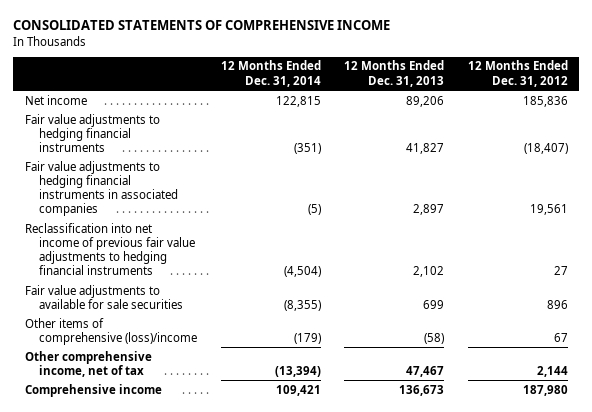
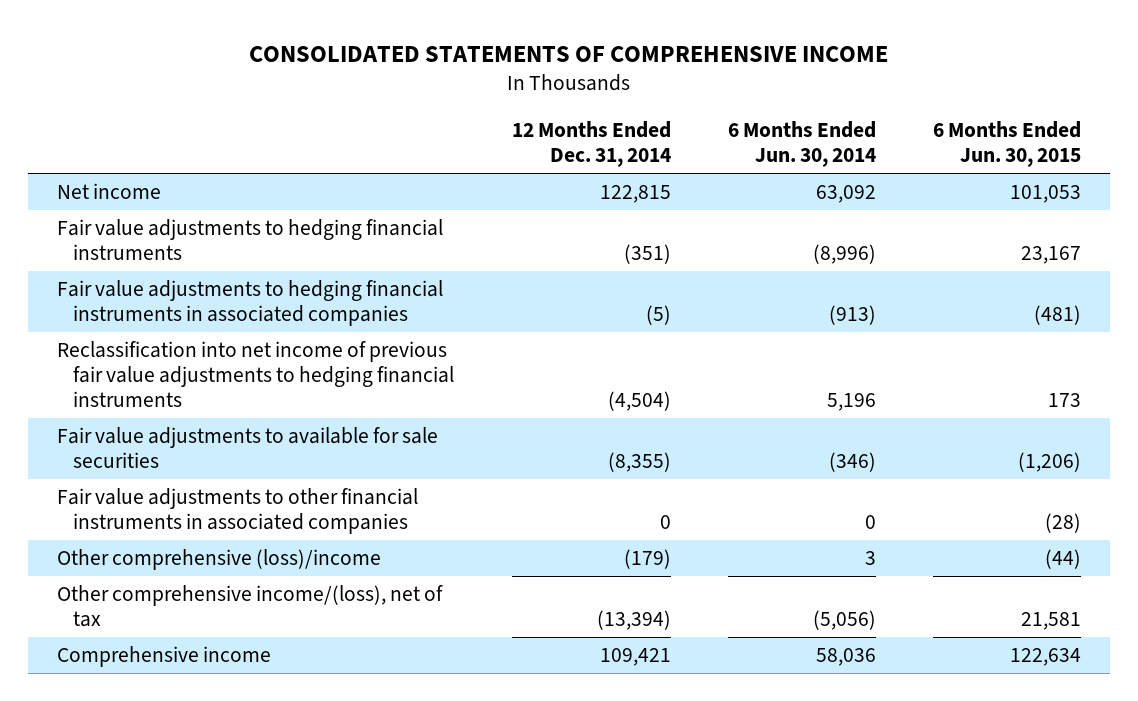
[344,60,445,87] 12 Months Ended Dec. 31, 2013 -> none
[467,60,568,87] 12 Months Ended Dec. 31, 2012 -> none
none -> [728,120,877,168] 6 Months Ended Jun. 30, 2014
none -> [933,120,1082,168] 6 Months Ended Jun. 30, 2015
none -> [57,488,419,535] Fair value adjustments to other financial instruments in associated companies
[24,317,198,345] Other items of comprehensive (loss)/income -> [57,549,382,571] Other comprehensive (loss)/income
[24,350,152,377] Other comprehensive income, net of tax -> [57,585,444,628] Other comprehensive income/(loss), net of tax

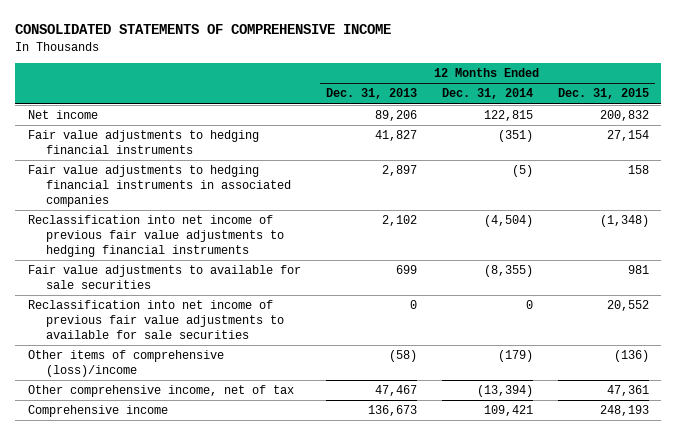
[728,120,877,168] 6 Months Ended Jun. 30, 2014 -> none
[933,120,1082,168] 6 Months Ended Jun. 30, 2015 -> none
none -> [325,88,417,100] Dec. 31, 2013
none -> [557,88,649,100] Dec. 31, 2015
[57,488,419,535] Fair value adjustments to other financial instruments in associated companies -> none
none -> [27,300,284,340] Reclassification into net income of previous fair value adjustments to available for sale securities
[57,549,382,571] Other comprehensive (loss)/income -> [27,350,224,378] Other items of comprehensive (loss)/income
[57,585,444,628] Other comprehensive income/(loss), net of tax -> [27,385,294,398] Other comprehensive income, net of tax

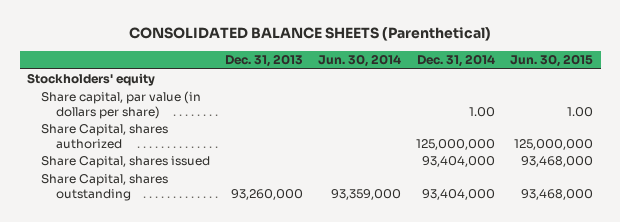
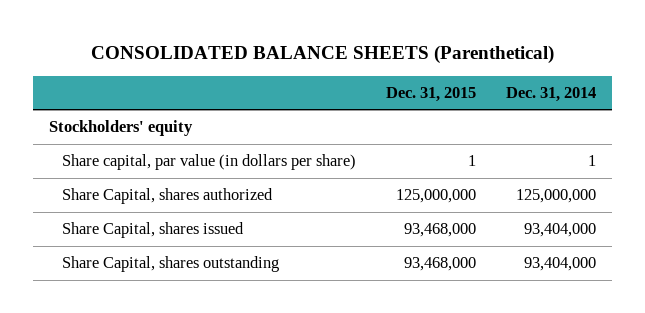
[225,54,304,68] Dec. 31, 2013 -> none
[318,54,402,68] Jun. 30, 2014 -> none
[510,54,594,68] Jun. 30, 2015 -> none
none -> [386,86,477,102] Dec. 31, 2015
[469,106,496,117] 1.00 -> [588,155,597,167] 1

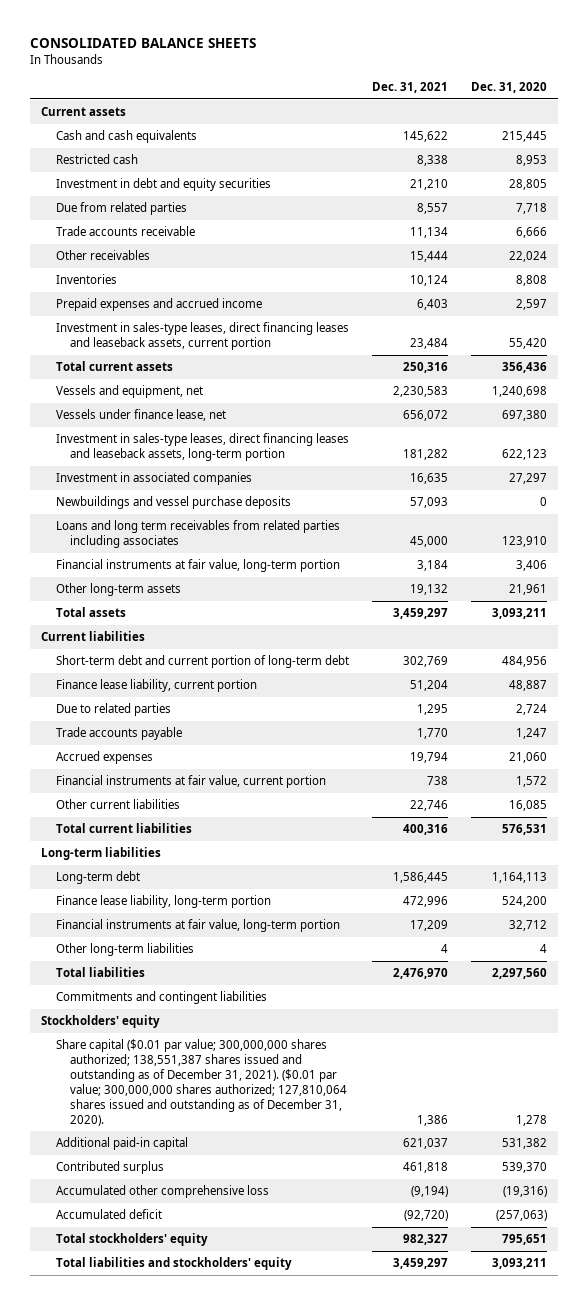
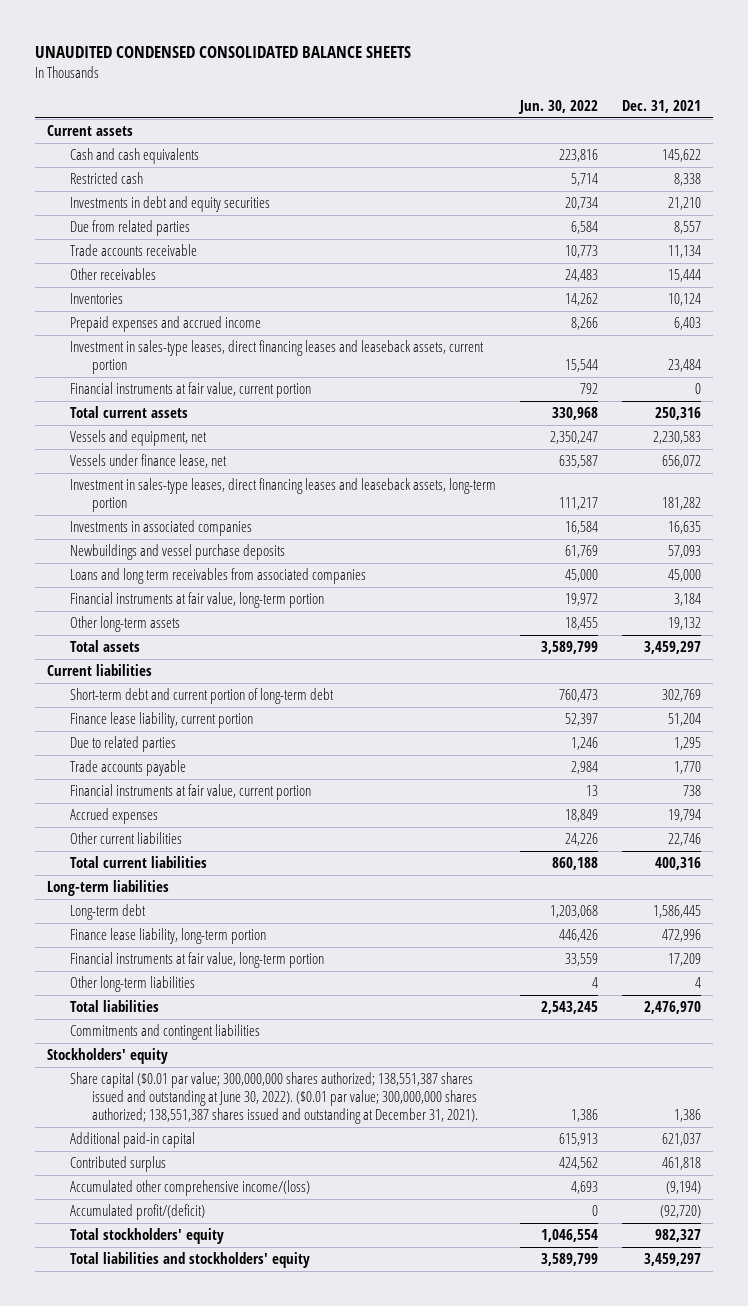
[29,38,256,49] CONSOLIDATED BALANCE SHEETS -> [35,46,412,59] UNAUDITED CONDENSED CONSOLIDATED BALANCE SHEETS
[470,82,547,94] Dec. 31, 2020 -> none
none -> [517,99,598,114] Jun. 30, 2022
[55,177,271,191] Investment in debt and equity securities -> [69,196,270,213] Investments in debt and equity securities
none -> [69,382,311,399] Financial instruments at fair value, current portion
[55,471,252,485] Investment in associated companies -> [69,520,252,537] Investments in associated companies
[55,519,340,548] Loans and long term receivables from related parties including associates -> [69,568,366,585] Loans and long term receivables from associated companies
[55,750,153,764] Accrued expenses -> [69,808,158,825] Accrued expenses
[55,1038,348,1126] Share capital ($0.01 par value; 300,000,000 shares authorized; 138,551,387 shares issued and outstanding as of December 31, 2021). ($0.01 par value; 300,000,000 shares authorized; 127,810,064 shares issued and outstanding as of December 31, 2020). -> [69,1072,479,1125] Share capital ($0.01 par value; 300,000,000 shares authorized; 138,551,387 shares issued and outstanding at June 30, 2022). ($0.01 par value; 300,000,000 shares authorized; 138,551,387 shares issued and outstanding at December 31, 2021).
[55,1184,269,1198] Accumulated other comprehensive loss -> [69,1180,310,1197] Accumulated other comprehensive income/(loss)
[55,1208,162,1219] Accumulated deficit -> [69,1204,205,1221] Accumulated profit/(deficit)

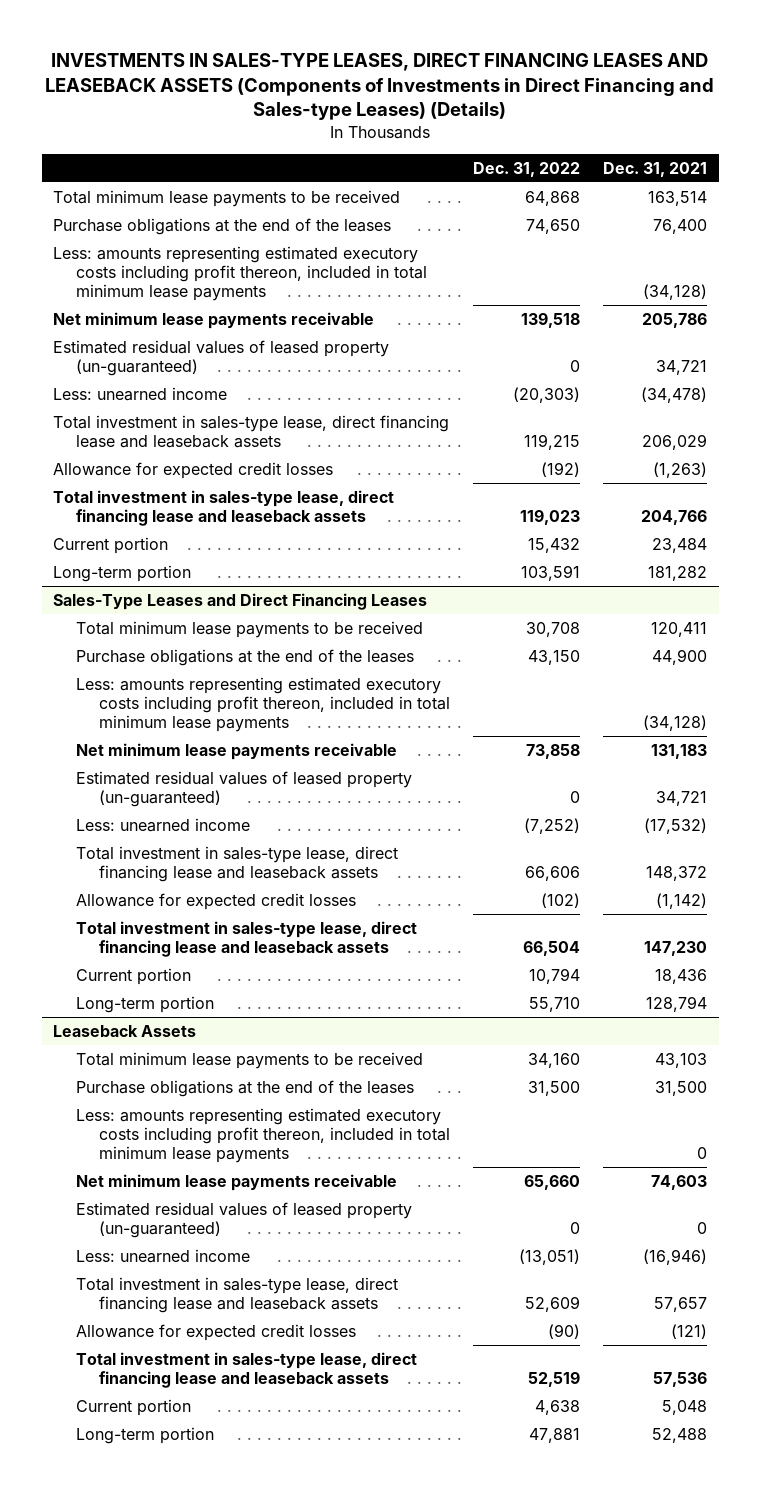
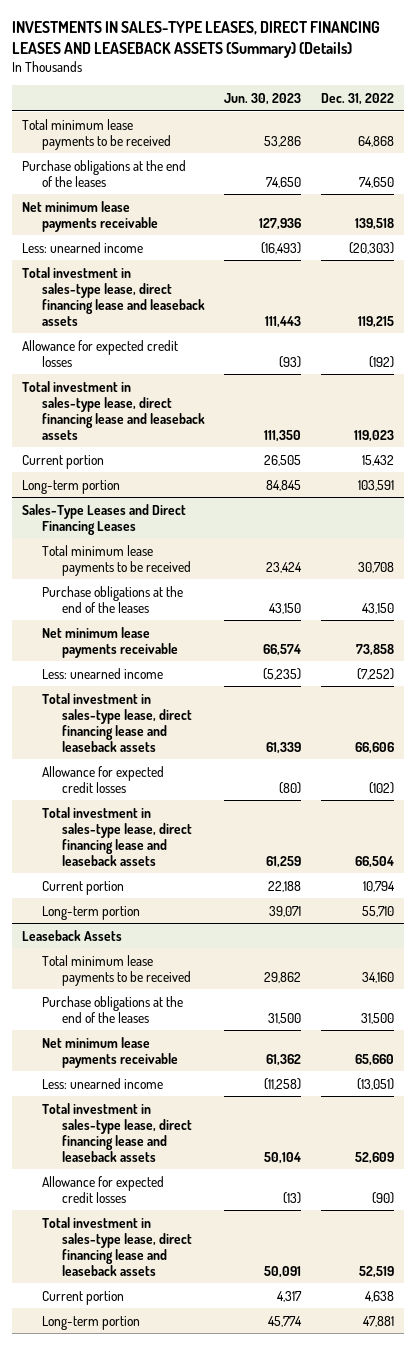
[45,52,715,121] INVESTMENTS IN SALES-TYPE LEASES, DIRECT FINANCING LEASES AND LEASEBACK ASSETS (Components of Investments in Direct Financing and Sales-type Leases) (Details) -> [12,20,381,58] INVESTMENTS IN SALES-TYPE LEASES, DIRECT FINANCING LEASES AND LEASEBACK ASSETS (Summary) (Details)
[603,161,708,177] Dec. 31, 2021 -> none
none -> [224,92,302,105] Jun. 30, 2023
[53,245,428,301] Less: amounts representing estimated executory costs including profit thereon, included in total minimum lease payments -> none
[53,339,390,376] Estimated residual values of leased property (un-guaranteed) -> none
[76,676,451,732] Less: amounts representing estimated executory costs including profit thereon, included in total minimum lease payments -> none
[76,770,413,807] Estimated residual values of leased property (un-guaranteed) -> none
[76,1107,451,1163] Less: amounts representing estimated executory costs including profit thereon, included in total minimum lease payments -> none
[76,1201,413,1238] Estimated residual values of leased property (un-guaranteed) -> none

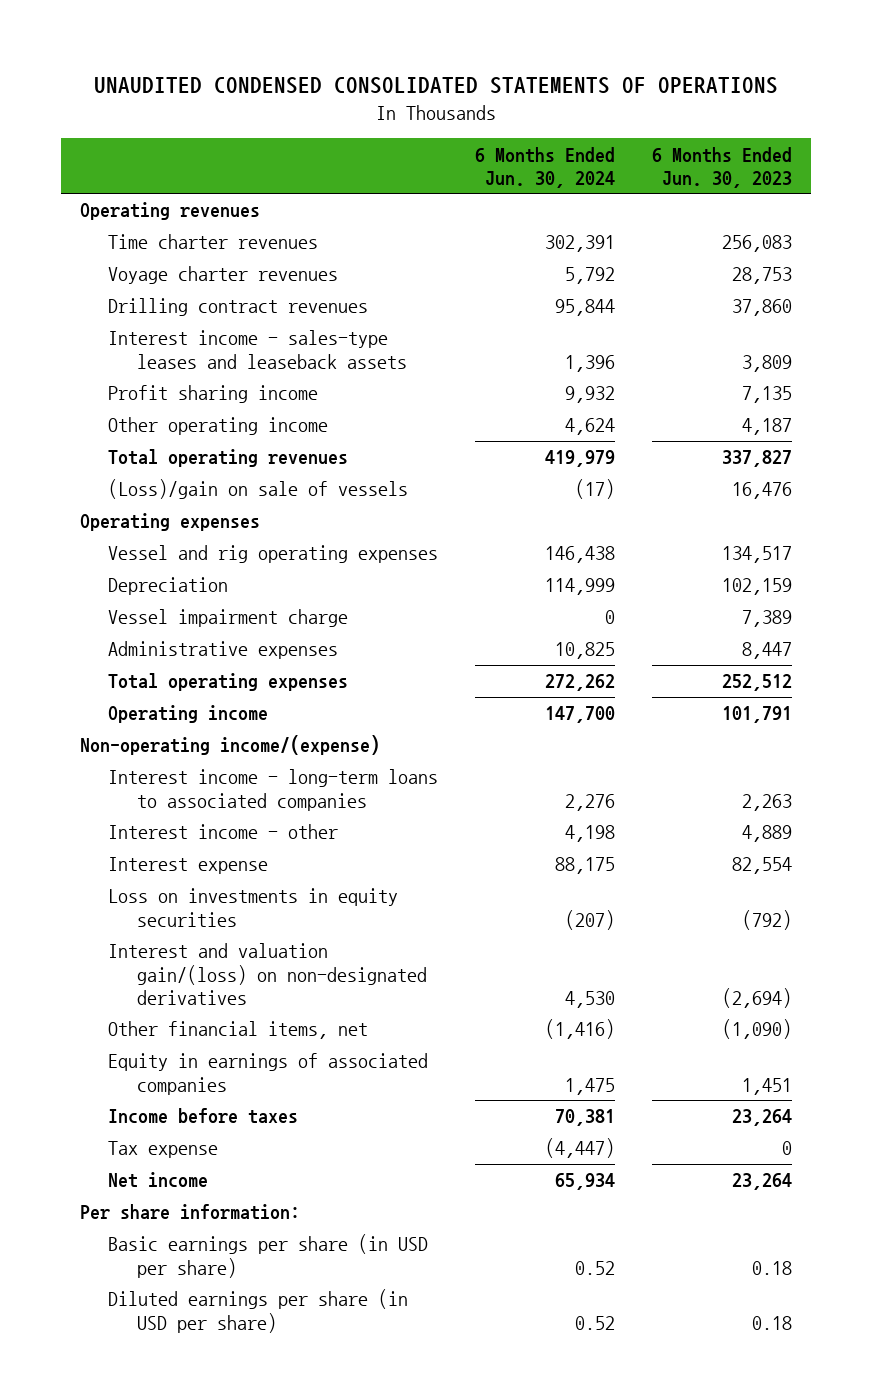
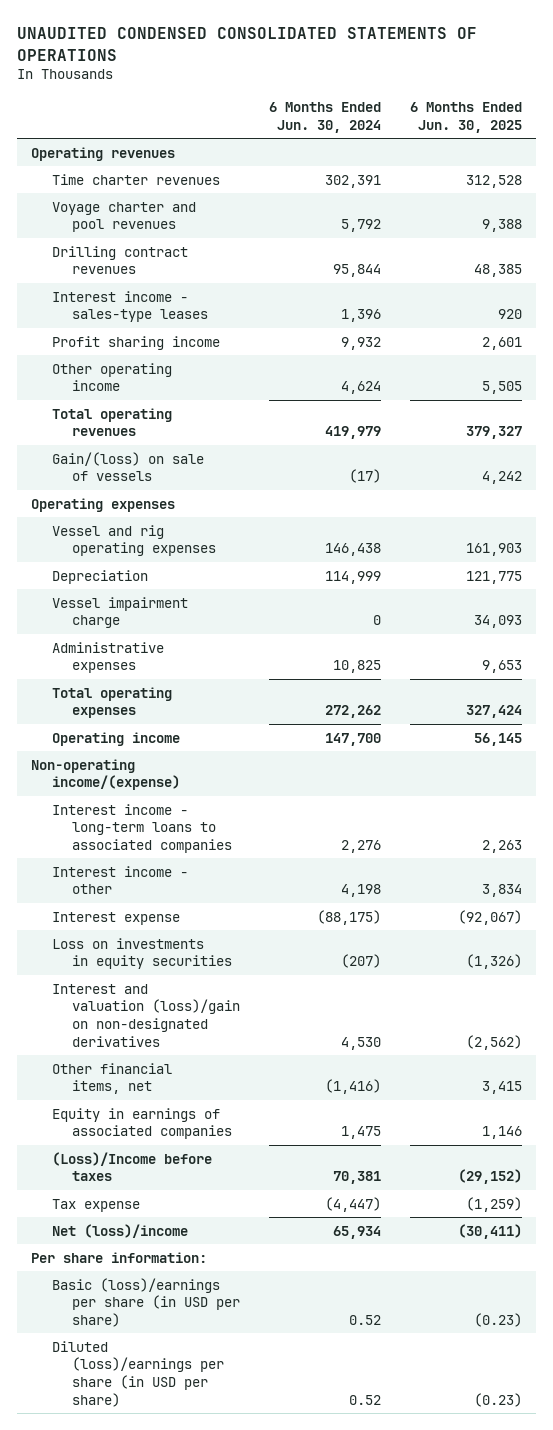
[652,146,793,188] 6 Months Ended Jun. 30, 2023 -> none
none -> [409,102,522,133] 6 Months Ended Jun. 30, 2025
[108,266,339,285] Voyage charter revenues -> [51,201,196,233] Voyage charter and pool revenues
[108,330,407,369] Interest income - sales-type leases and leaseback assets -> [51,290,209,323] Interest income - sales-type leases
[108,479,409,500] (Loss)/gain on sale of vessels -> [51,451,204,482] Gain/(loss) on sale of vessels
[555,857,616,875] 88,175 -> [317,909,382,925] (88,175)
[108,943,427,1005] Interest and valuation gain/(loss) on non-designated derivatives -> [51,983,241,1047] Interest and valuation (loss)/gain on non-designated derivatives
[108,1108,299,1125] Income before taxes -> [51,1151,212,1182] (Loss)/Income before taxes
[108,1172,209,1189] Net income -> [51,1223,188,1238] Net (loss)/income
[108,1234,429,1278] Basic earnings per share (in USD per share) -> [51,1277,241,1327] Basic (loss)/earnings per share (in USD per share)
[108,1289,409,1333] Diluted earnings per share (in USD per share) -> [51,1340,225,1407] Diluted (loss)/earnings per share (in USD per share)

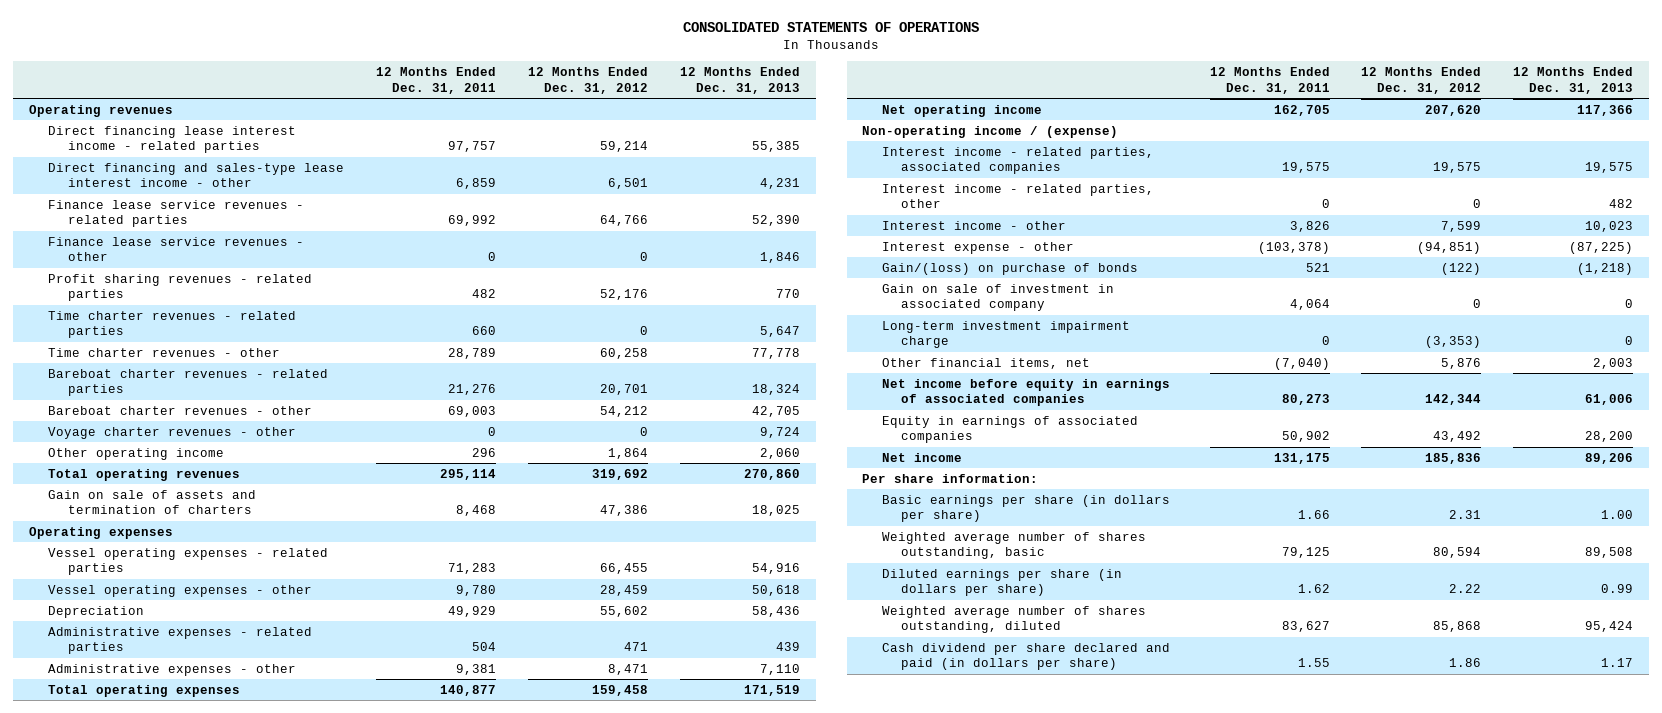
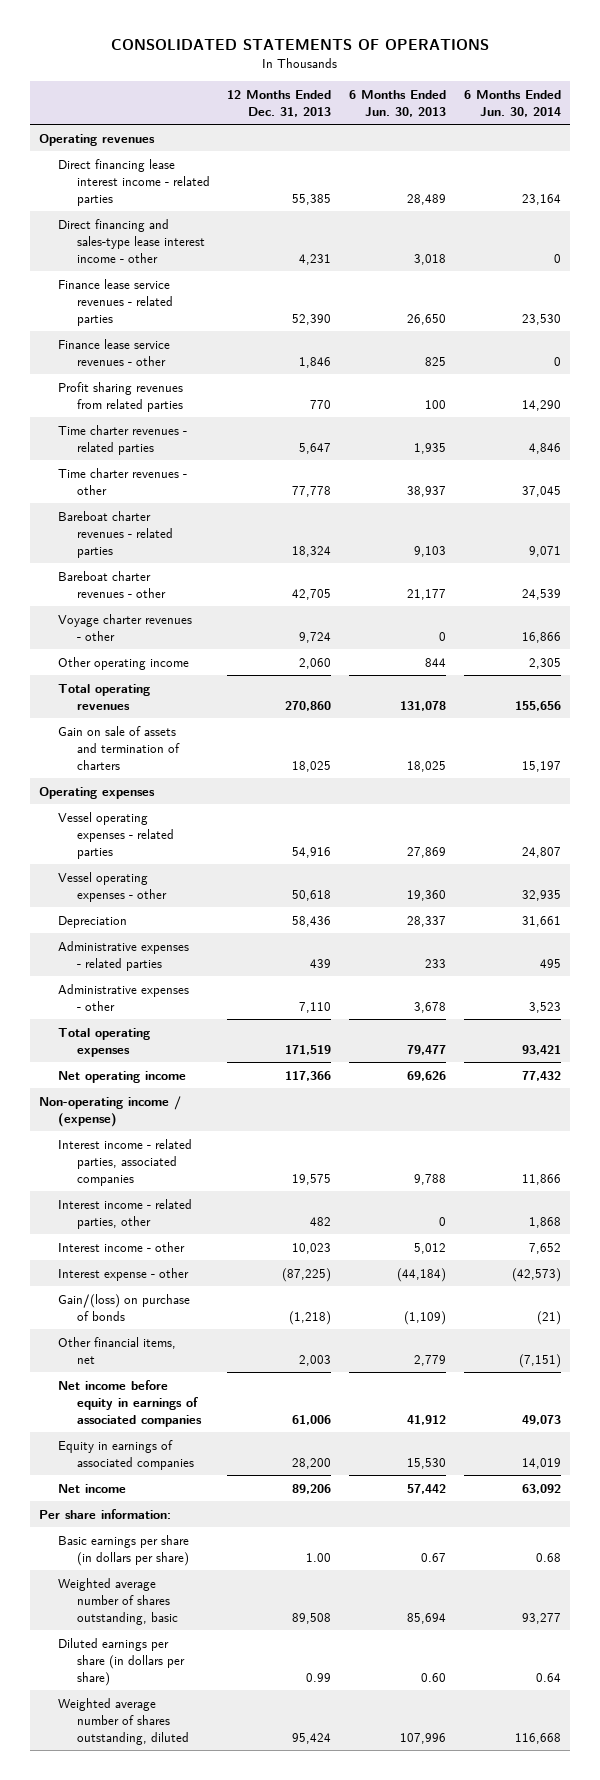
[376,67,497,94] 12 Months Ended Dec. 31, 2011 -> none
[528,67,649,94] 12 Months Ended Dec. 31, 2012 -> none
none -> [349,89,447,117] 6 Months Ended Jun. 30, 2013
none -> [464,89,562,117] 6 Months Ended Jun. 30, 2014
[48,273,313,302] Profit sharing revenues - related parties -> [57,381,183,412] Profit sharing revenues from related parties
[881,283,1114,312] Gain on sale of investment in associated company -> none
[881,320,1130,349] Long-term investment impairment charge -> none
[881,642,1170,671] Cash dividend per share declared and paid (in dollars per share) -> none

